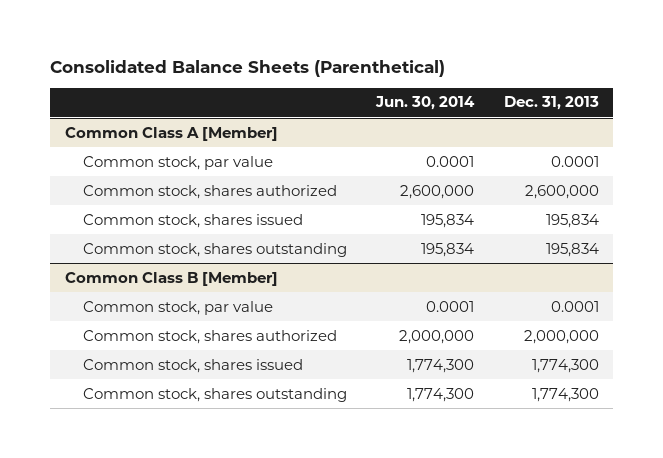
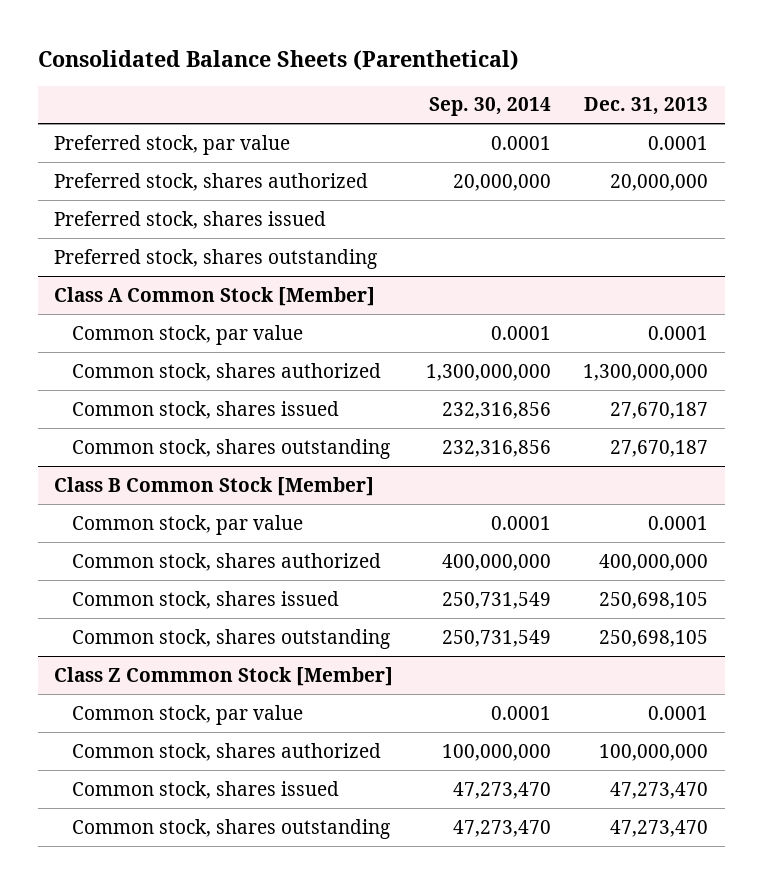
[375,96,476,111] Jun. 30, 2014 -> none
none -> [428,97,551,117] Sep. 30, 2014
none -> [53,134,290,155] Preferred stock, par value
none -> [53,172,368,191] Preferred stock, shares authorized
none -> [53,210,326,229] Preferred stock, shares issued
none -> [53,248,377,269] Preferred stock, shares outstanding
[64,126,278,141] Common Class A [Member] -> [53,286,375,306] Class A Common Stock [Member]
[524,184,599,199] 2,600,000 -> [583,363,709,381] 1,300,000,000
[545,213,599,228] 195,834 -> [610,401,709,419] 27,670,187
[545,242,599,257] 195,834 -> [610,439,709,457] 27,670,187
[64,271,278,286] Common Class B [Member] -> [53,476,374,496] Class B Common Stock [Member]
[523,329,599,344] 2,000,000 -> [599,553,709,571] 400,000,000
[531,358,599,373] 1,774,300 -> [599,591,709,609] 250,698,105
[531,387,599,402] 1,774,300 -> [599,629,709,647] 250,698,105
none -> [53,666,393,686] Class Z Commmon Stock [Member]
none -> [72,704,304,725] Common stock, par value
none -> [72,742,382,761] Common stock, shares authorized
none -> [72,780,340,799] Common stock, shares issued
none -> [72,818,391,839] Common stock, shares outstanding

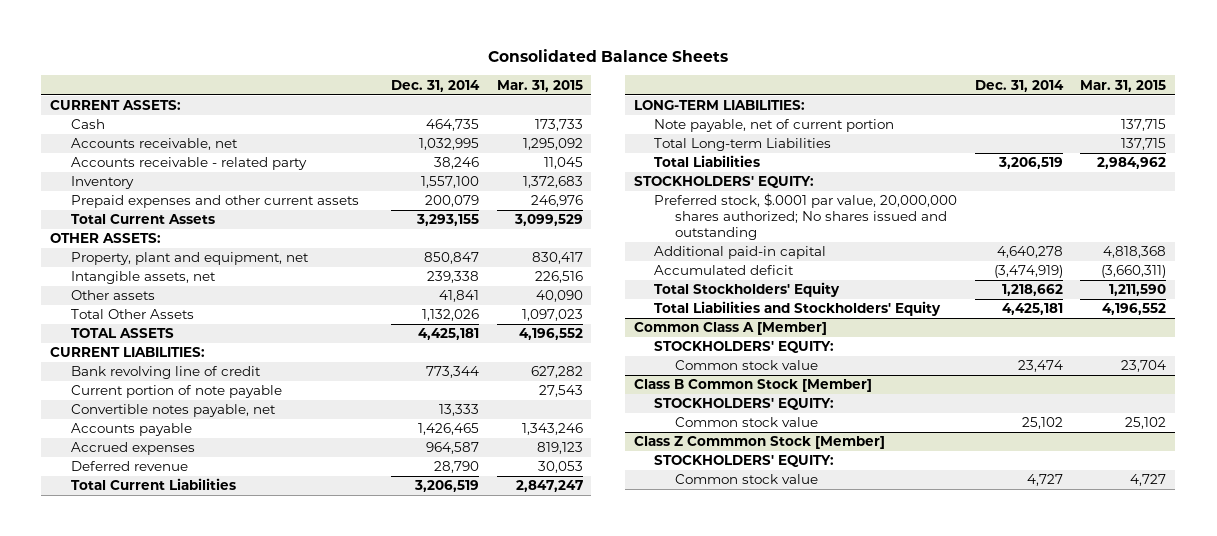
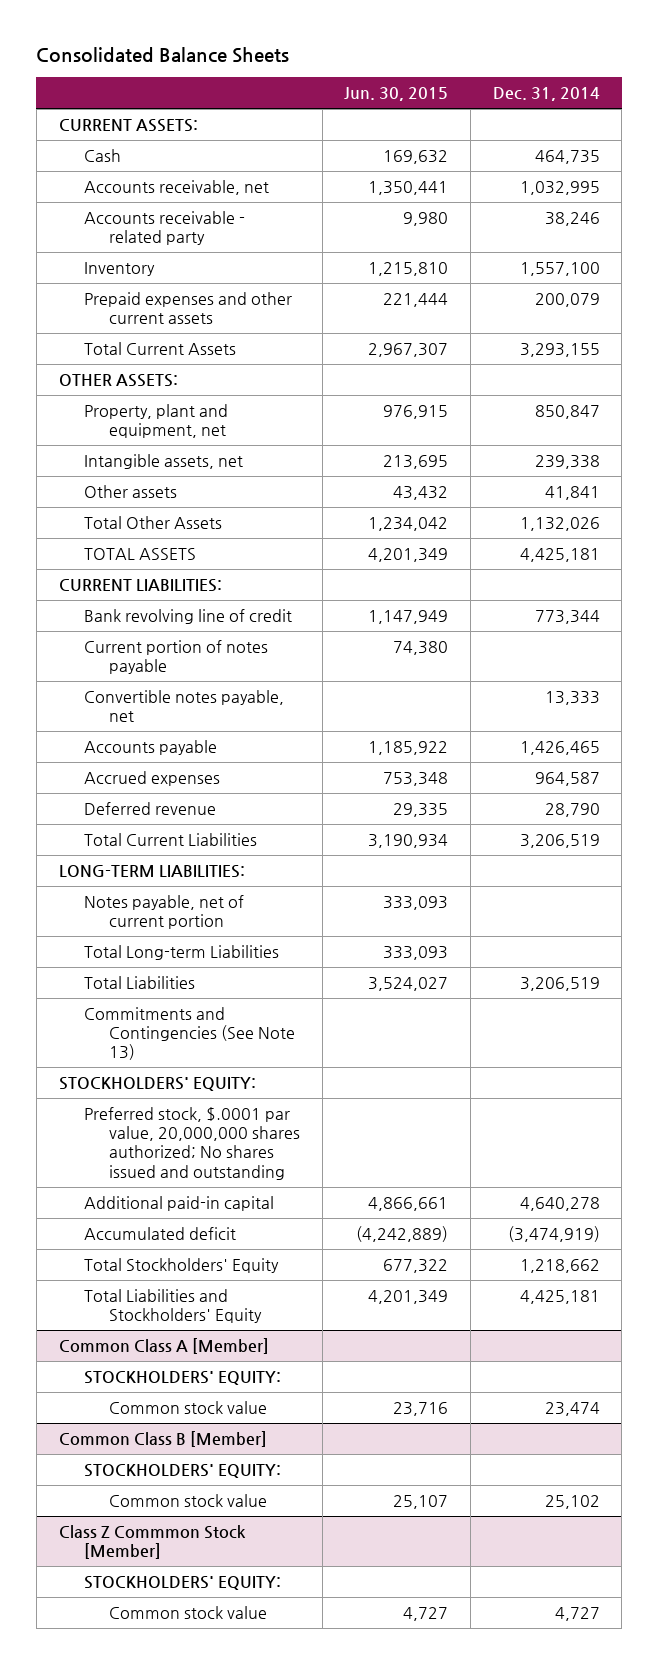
[496,79,583,92] Mar. 31, 2015 -> none
none -> [344,87,449,102] Jun. 30, 2015
[70,385,282,399] Current portion of note payable -> [83,640,268,675] Current portion of notes payable
[654,119,895,133] Note payable, net of current portion -> [83,895,244,930] Notes payable, net of current portion
none -> [83,1007,295,1061] Commitments and Contingencies (See Note 13)
[633,379,872,393] Class B Common Stock [Member] -> [58,1431,267,1448] Common Class B [Member]

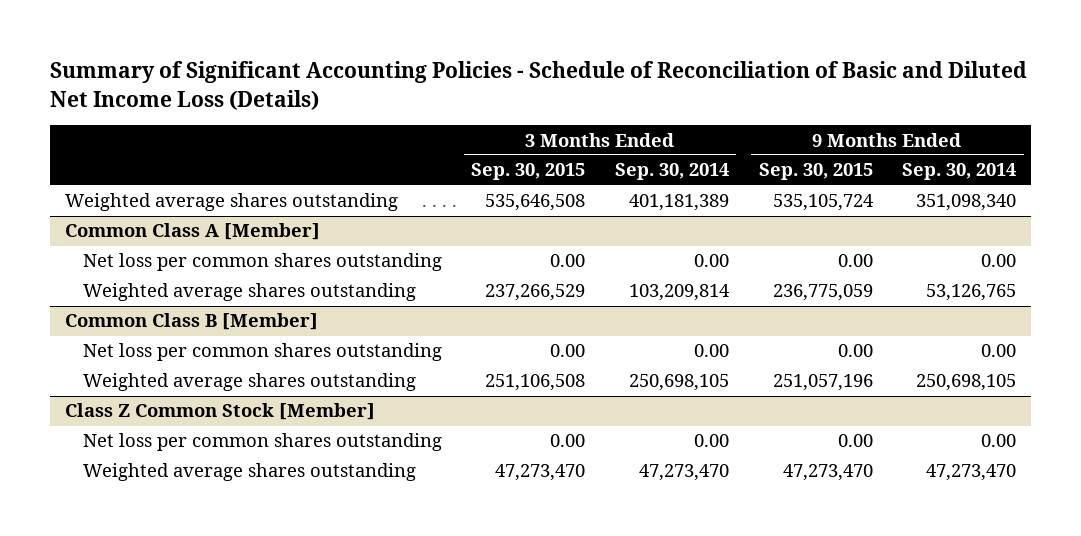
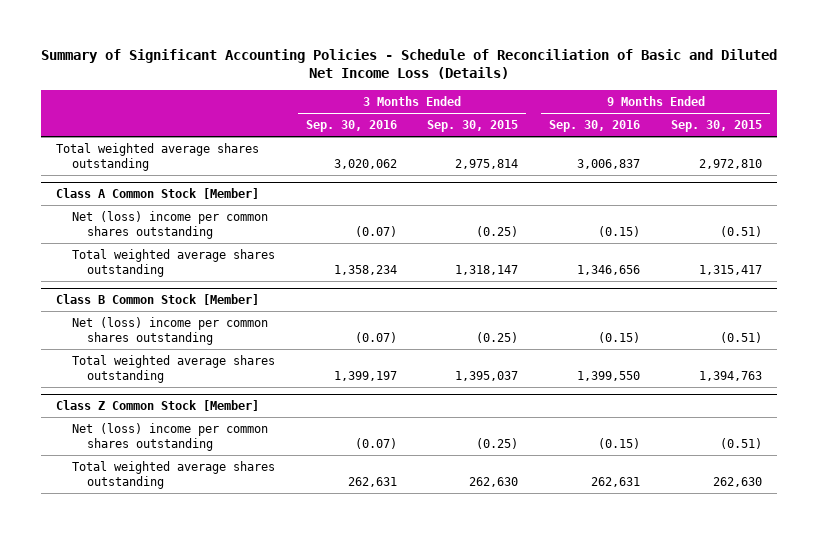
[614,163,729,181] Sep. 30, 2014 -> none
[902,163,1017,181] Sep. 30, 2014 -> none
none -> [305,120,397,133] Sep. 30, 2016
none -> [549,120,641,133] Sep. 30, 2016
[64,193,398,212] Weighted average shares outstanding -> [56,142,260,171] Total weighted average shares outstanding
[485,194,586,212] 535,646,508 -> [455,158,519,169] 2,975,814
[772,194,874,212] 535,105,724 -> [699,158,763,169] 2,972,810
[64,223,320,241] Common Class A [Member] -> [56,188,260,200] Class A Common Stock [Member]
[82,253,442,272] Net loss per common shares outstanding -> [71,210,268,239] Net (loss) income per common shares outstanding
[550,254,586,268] 0.00 -> [476,225,519,237] (0.25)
[837,254,873,268] 0.00 -> [720,225,763,237] (0.51)
[82,283,416,302] Weighted average shares outstanding -> [71,248,275,277] Total weighted average shares outstanding
[485,284,586,302] 237,266,529 -> [455,264,519,275] 1,318,147
[772,284,873,302] 236,775,059 -> [699,264,763,275] 1,315,417
[64,313,318,331] Common Class B [Member] -> [56,294,260,306] Class B Common Stock [Member]
[82,343,442,362] Net loss per common shares outstanding -> [71,316,268,345] Net (loss) income per common shares outstanding
[550,344,586,358] 0.00 -> [476,331,519,343] (0.25)
[837,344,873,358] 0.00 -> [720,331,763,343] (0.51)
[82,373,416,392] Weighted average shares outstanding -> [71,354,275,383] Total weighted average shares outstanding
[485,374,586,392] 251,106,508 -> [455,370,519,381] 1,395,037
[772,374,873,392] 251,057,196 -> [699,370,763,381] 1,394,763
[82,433,442,452] Net loss per common shares outstanding -> [71,422,268,451] Net (loss) income per common shares outstanding
[550,434,586,448] 0.00 -> [476,437,519,449] (0.25)
[837,434,873,448] 0.00 -> [720,437,763,449] (0.51)
[82,463,416,482] Weighted average shares outstanding -> [71,460,275,489] Total weighted average shares outstanding
[495,464,586,482] 47,273,470 -> [469,476,519,487] 262,630
[782,464,873,482] 47,273,470 -> [713,476,763,487] 262,630

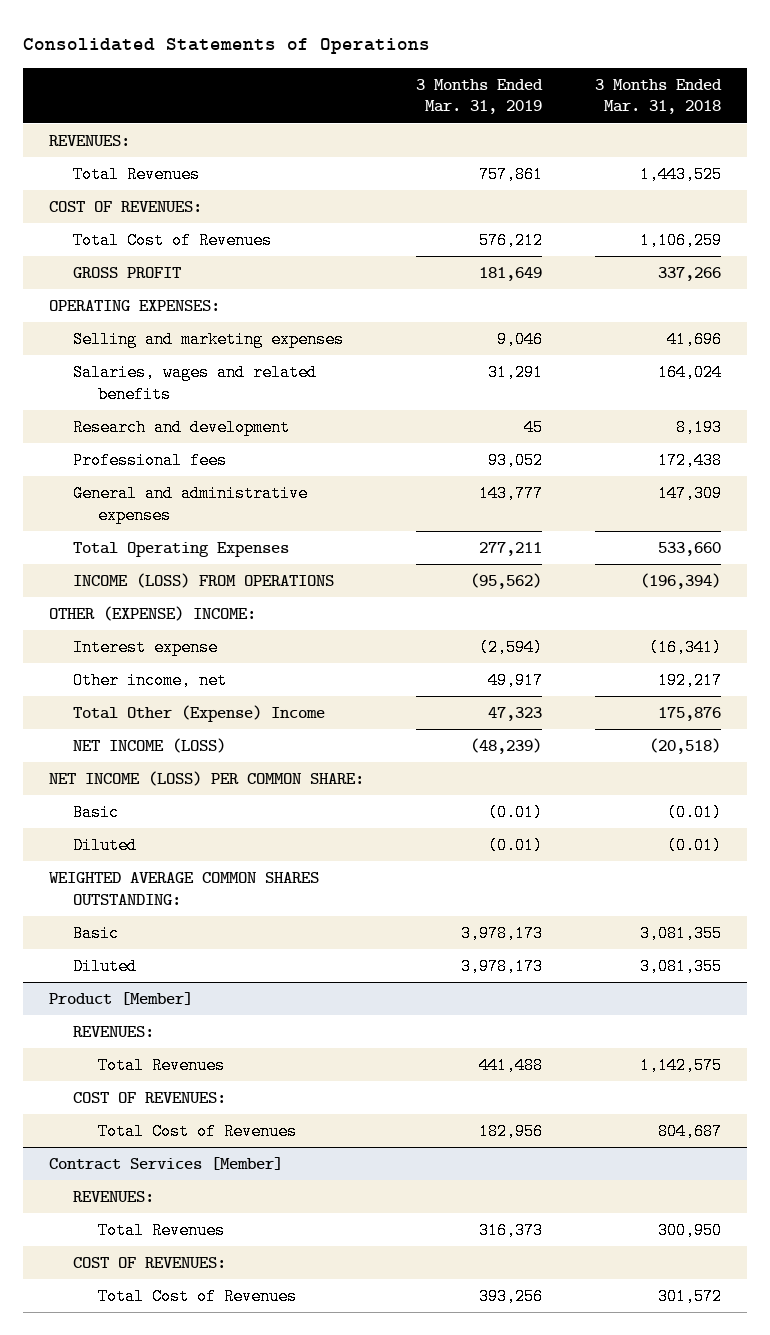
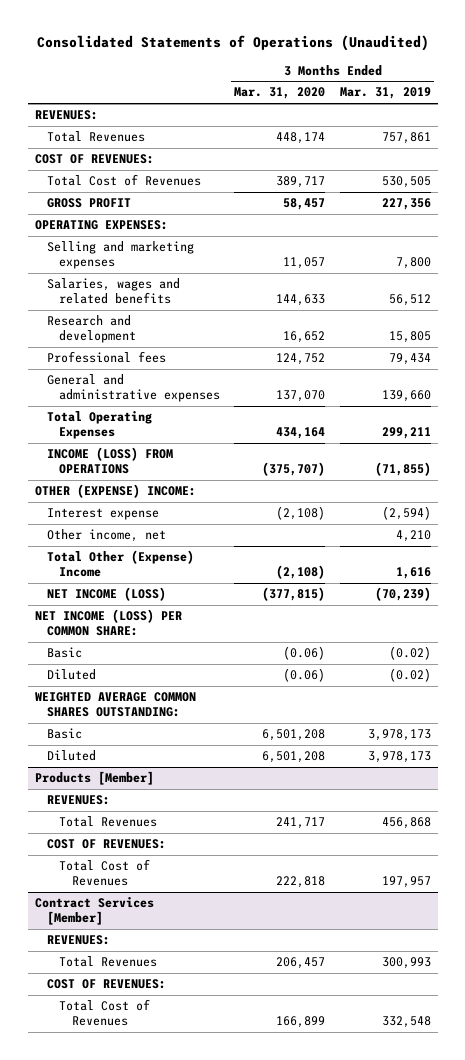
[22,38,430,55] Consolidated Statements of Operations -> [36,34,429,51] Consolidated Statements of Operations (Unaudited)
[594,78,722,115] 3 Months Ended Mar. 31, 2018 -> none
none -> [234,87,326,100] Mar. 31, 2020
[479,232,544,250] 576,212 -> [381,176,431,189] 530,505
[479,267,543,282] 181,649 -> [381,198,431,211] 227,356
[497,331,544,349] 9,046 -> [395,256,431,269] 7,800
[488,364,544,382] 31,291 -> [388,293,431,306] 56,512
[524,419,544,437] 45 -> [388,330,431,343] 15,805
[488,452,544,470] 93,052 -> [388,353,431,366] 79,434
[479,485,544,503] 143,777 -> [381,389,431,402] 139,660
[479,542,543,557] 277,211 -> [381,426,431,439] 299,211
[470,573,543,590] (95,562) -> [374,461,431,476] (71,855)
[488,672,544,690] 49,917 -> [395,530,431,543] 4,210
[488,707,543,722] 47,323 -> [395,566,431,579] 1,616
[470,738,543,755] (48,239) -> [374,587,431,602] (70,239)
[488,804,544,822] (0.01) -> [388,646,431,661] (0.02)
[488,837,544,855] (0.01) -> [388,668,431,683] (0.02)
[49,992,194,1006] Product [Member] -> [34,771,154,786] Products [Member]
[479,1057,544,1075] 441,488 -> [381,817,431,830] 456,868
[479,1123,544,1141] 182,956 -> [381,875,431,888] 197,957
[479,1222,544,1240] 316,373 -> [381,957,431,970] 300,993
[479,1288,544,1306] 393,256 -> [381,1015,431,1028] 332,548

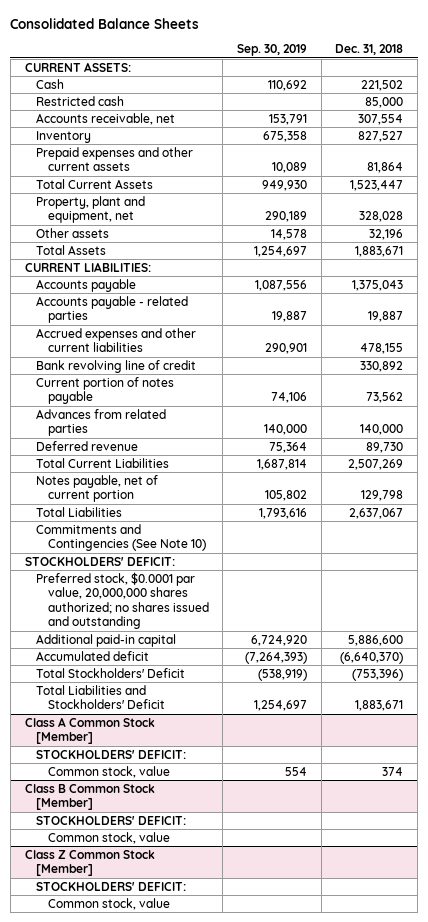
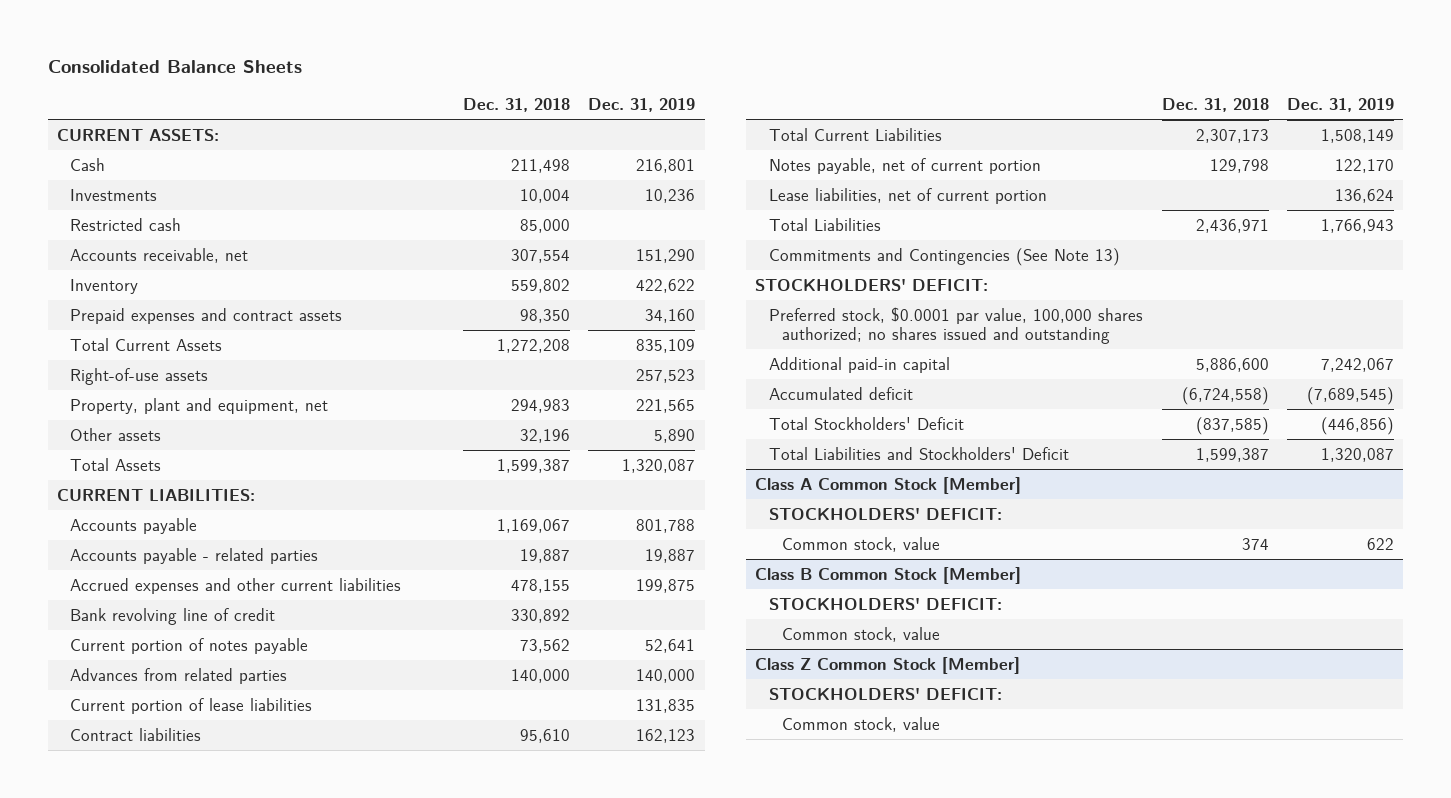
[236,44,307,57] Sep. 30, 2019 -> none
none -> [588,98,696,113] Dec. 31, 2019
[361,79,404,91] 221,502 -> [510,158,570,173] 211,498
none -> [70,188,158,201] Investments
[358,130,404,142] 827,527 -> [510,278,570,293] 559,802
[36,146,194,172] Prepaid expenses and other current assets -> [70,307,343,324] Prepaid expenses and contract assets
[367,162,404,174] 81,864 -> [519,308,570,323] 98,350
[350,179,404,191] 1,523,447 -> [496,338,570,353] 1,272,208
none -> [70,367,209,385] Right-of-use assets
[359,211,404,223] 328,028 -> [510,398,570,413] 294,983
[355,245,404,257] 1,883,671 -> [496,458,570,473] 1,599,387
[352,279,404,291] 1,375,043 -> [496,518,570,533] 1,169,067
[36,440,139,451] Deferred revenue -> none
none -> [70,697,313,714] Current portion of lease liabilities
none -> [70,727,202,741] Contract liabilities
[348,458,404,470] 2,507,269 -> [1195,128,1269,143] 2,307,173
none -> [768,187,1047,204] Lease liabilities, net of current portion
[349,507,404,519] 2,637,067 -> [1195,218,1269,233] 2,436,971
[36,523,206,552] Commitments and Contingencies (See Note 10) -> [768,247,1120,266] Commitments and Contingencies (See Note 13)
[36,571,209,630] Preferred stock, $0.0001 par value, 20,000,000 shares authorized; no shares issued and outstanding -> [768,306,1143,345] Preferred stock, $0.0001 par value, 100,000 shares authorized; no shares issued and outstanding
[340,651,404,664] (6,640,370) -> [1181,386,1269,405] (6,724,558)
[352,668,404,681] (753,396) -> [1195,416,1269,435] (837,585)
[355,700,404,712] 1,883,671 -> [1195,447,1269,462] 1,599,387

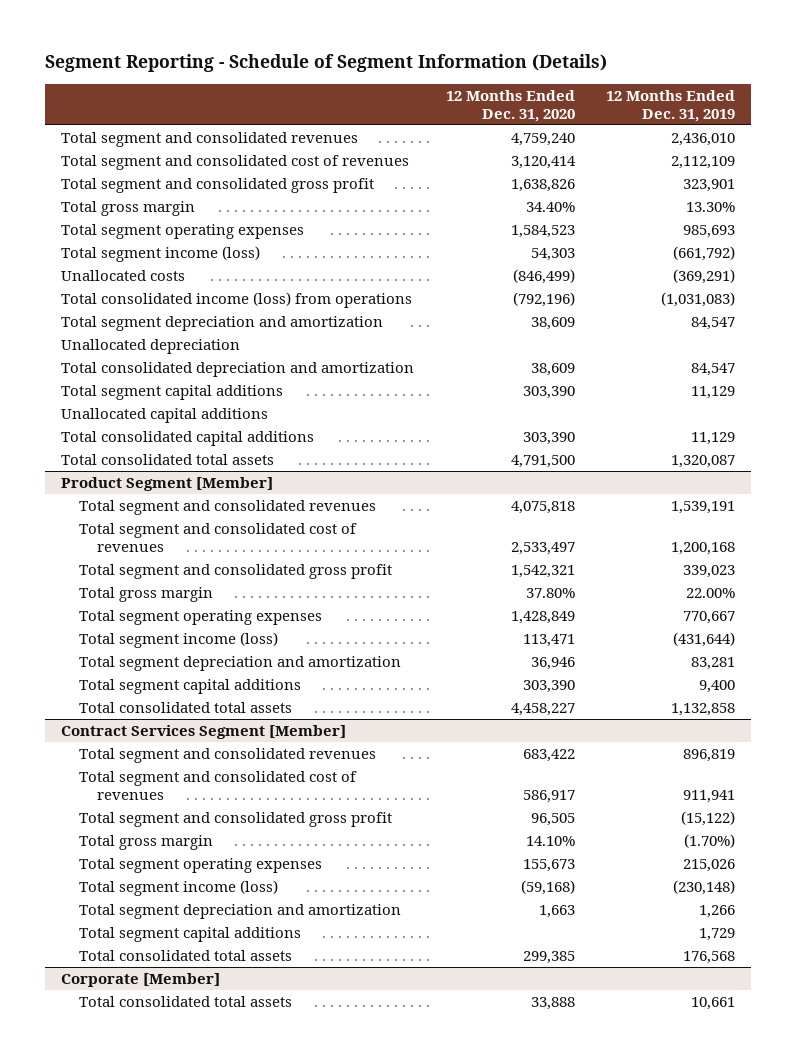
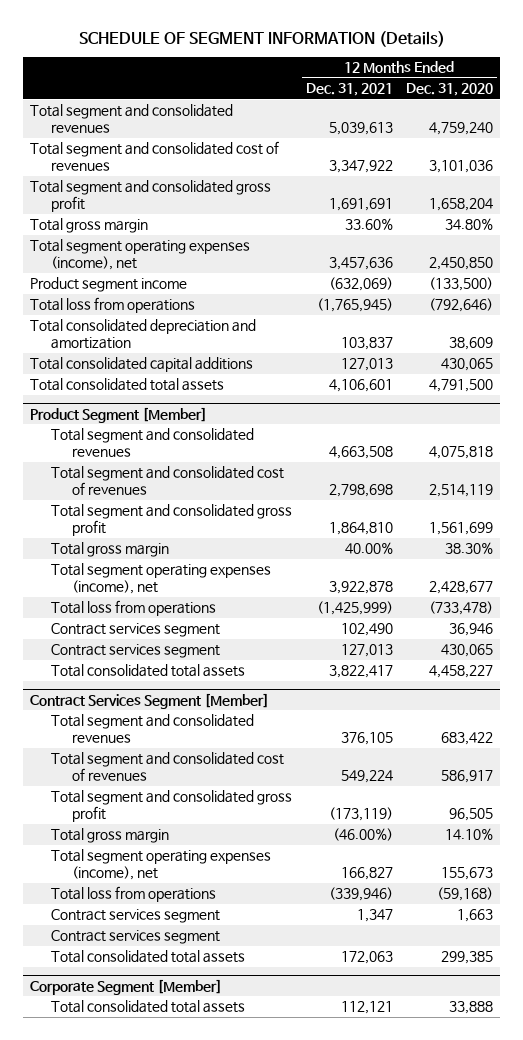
[44,54,607,73] Segment Reporting - Schedule of Segment Information (Details) -> [78,30,445,47] SCHEDULE OF SEGMENT INFORMATION (Details)
[606,89,736,123] 12 Months Ended Dec. 31, 2019 -> none
none -> [305,83,393,97] Dec. 31, 2021
[60,269,185,281] Unallocated costs -> none
[60,291,412,308] Total consolidated income (loss) from operations -> none
[60,315,383,331] Total segment depreciation and amortization -> none
[60,338,240,354] Unallocated depreciation -> none
[510,155,576,169] 3,120,414 -> [429,160,494,174] 3,101,036
[510,178,575,192] 1,638,826 -> [429,198,494,212] 1,658,204
[525,201,575,212] 34.40% -> [445,218,494,231] 34.80%
[60,223,304,239] Total segment operating expenses -> [29,239,250,271] Total segment operating expenses (income), net
[510,224,575,238] 1,584,523 -> [429,257,494,271] 2,450,850
none -> [29,277,187,293] Product segment income
[60,245,260,262] Total segment income (loss) -> [29,297,195,314] Total loss from operations
[530,247,575,261] 54,303 -> [429,298,494,313] (792,646)
[60,384,283,400] Total segment capital additions -> none
[60,407,268,423] Unallocated capital additions -> none
[522,431,575,445] 303,390 -> [441,358,494,372] 430,065
[78,678,301,694] Total segment capital additions -> none
[510,542,575,556] 2,533,497 -> [429,484,494,498] 2,514,119
[510,564,575,578] 1,542,321 -> [429,522,494,536] 1,561,699
[525,587,575,598] 37.80% -> [445,542,494,555] 38.30%
[78,609,322,625] Total segment operating expenses -> [50,563,271,595] Total segment operating expenses (income), net
[510,610,575,624] 1,428,849 -> [429,581,494,595] 2,428,677
[78,631,278,648] Total segment income (loss) -> [50,600,216,617] Total loss from operations
[522,633,575,647] 113,471 -> [429,601,494,616] (733,478)
[78,655,401,671] Total segment depreciation and amortization -> [50,623,220,638] Contract services segment
none -> [50,644,220,659] Contract services segment
[78,857,322,873] Total segment operating expenses -> [50,849,271,881] Total segment operating expenses (income), net
[78,879,278,896] Total segment income (loss) -> [50,886,216,903] Total loss from operations
[78,903,401,919] Total segment depreciation and amortization -> [50,909,220,924] Contract services segment
[78,926,301,942] Total segment capital additions -> [50,930,220,945] Contract services segment
[60,972,220,987] Corporate [Member] -> [29,978,222,995] Corporate Segment [Member]

